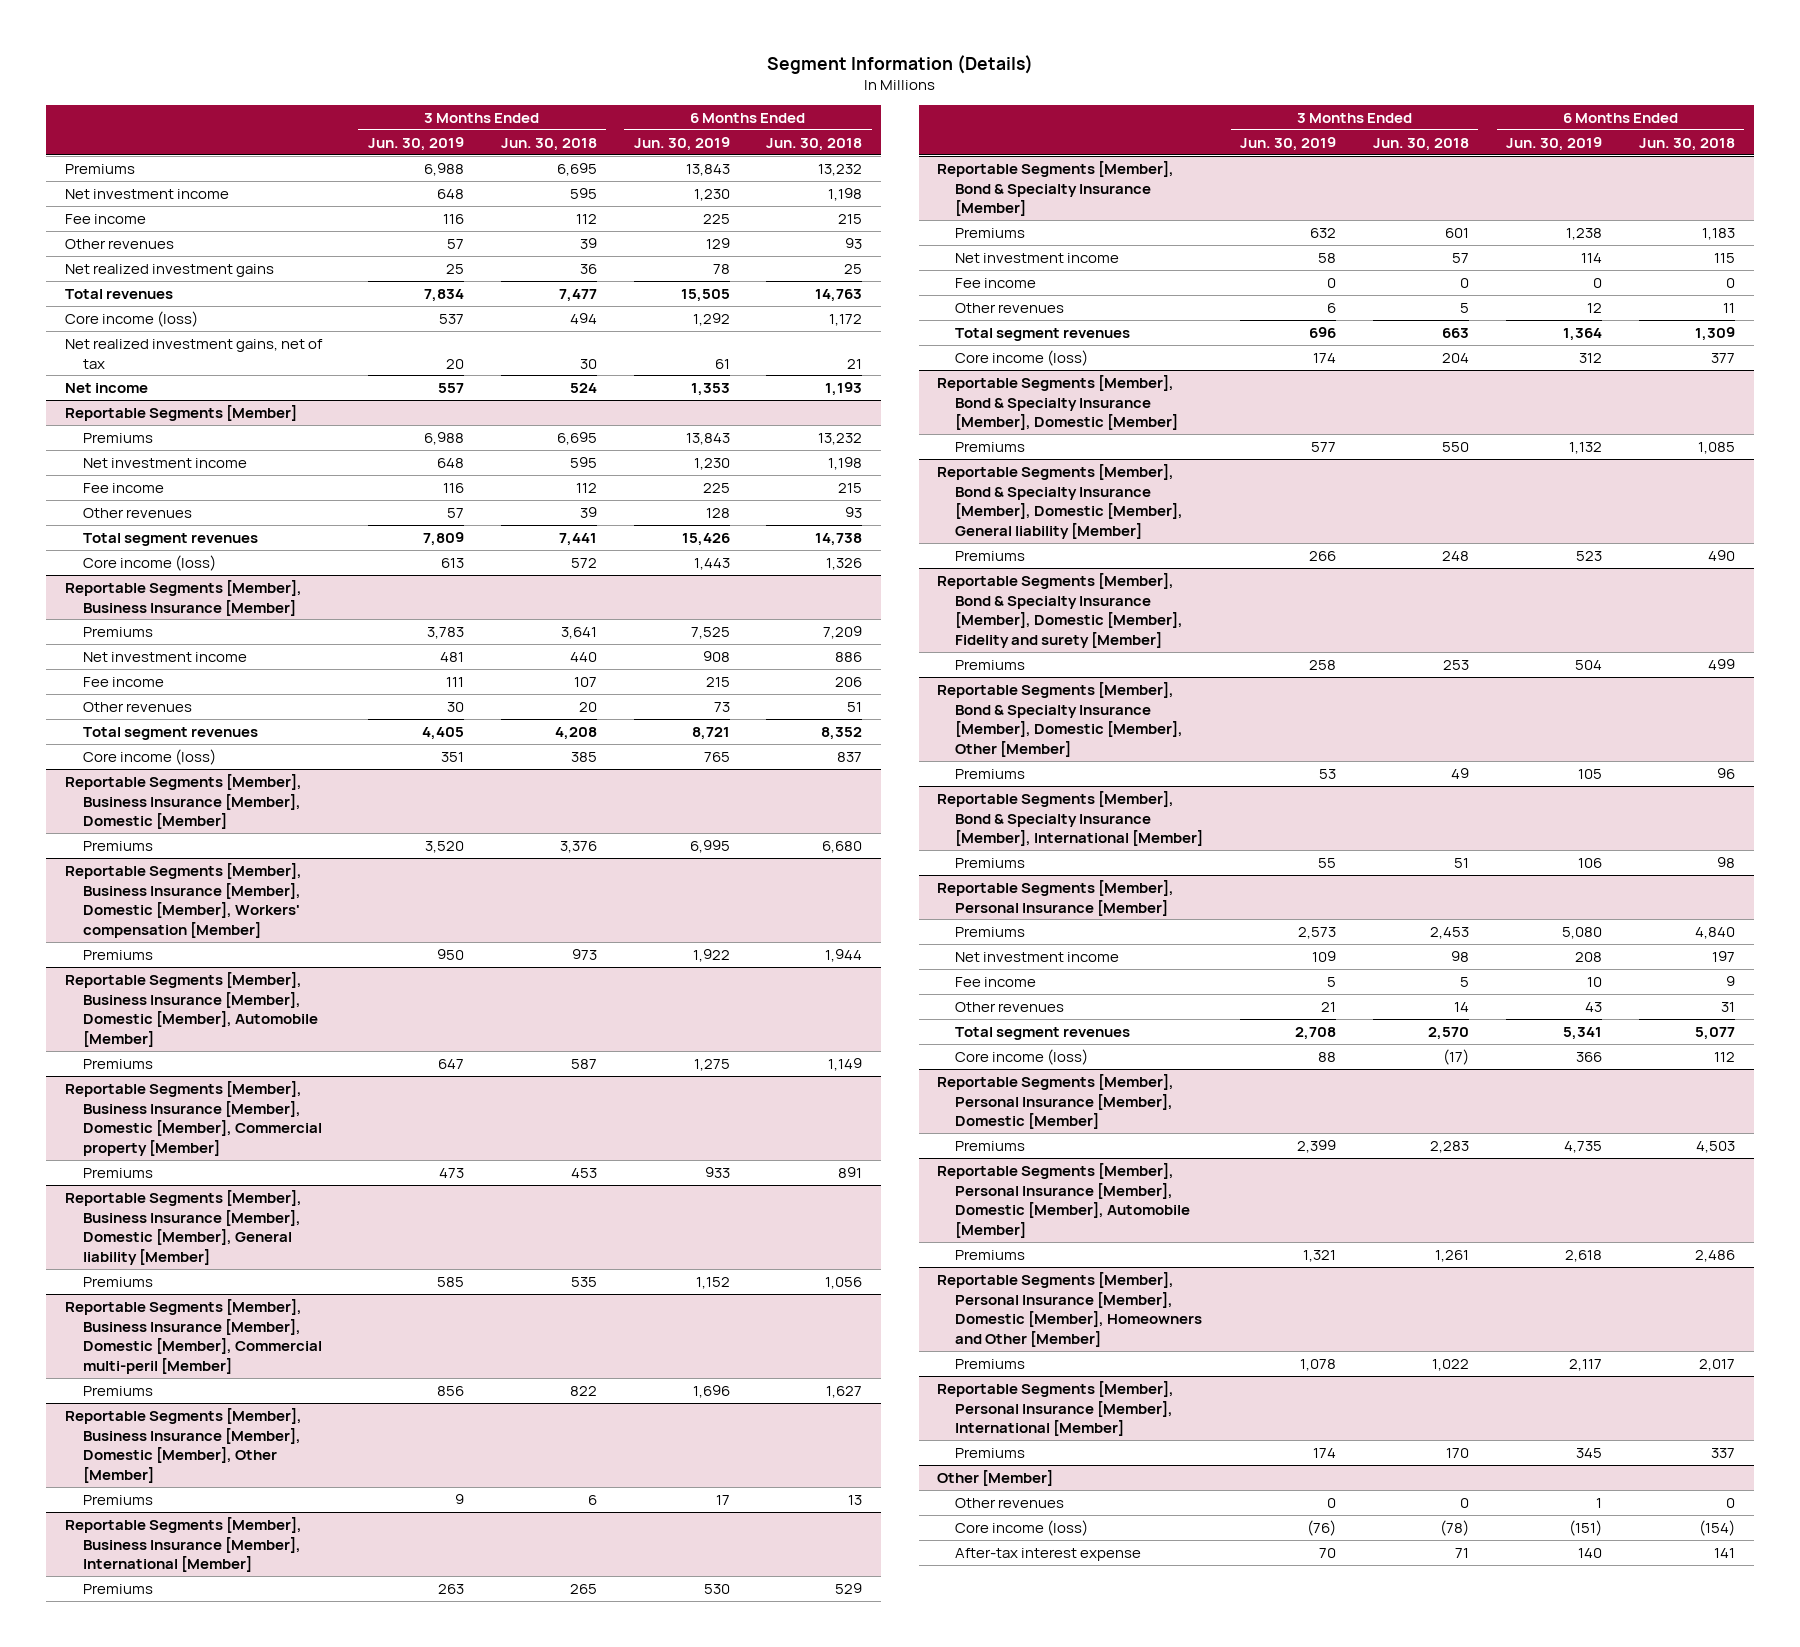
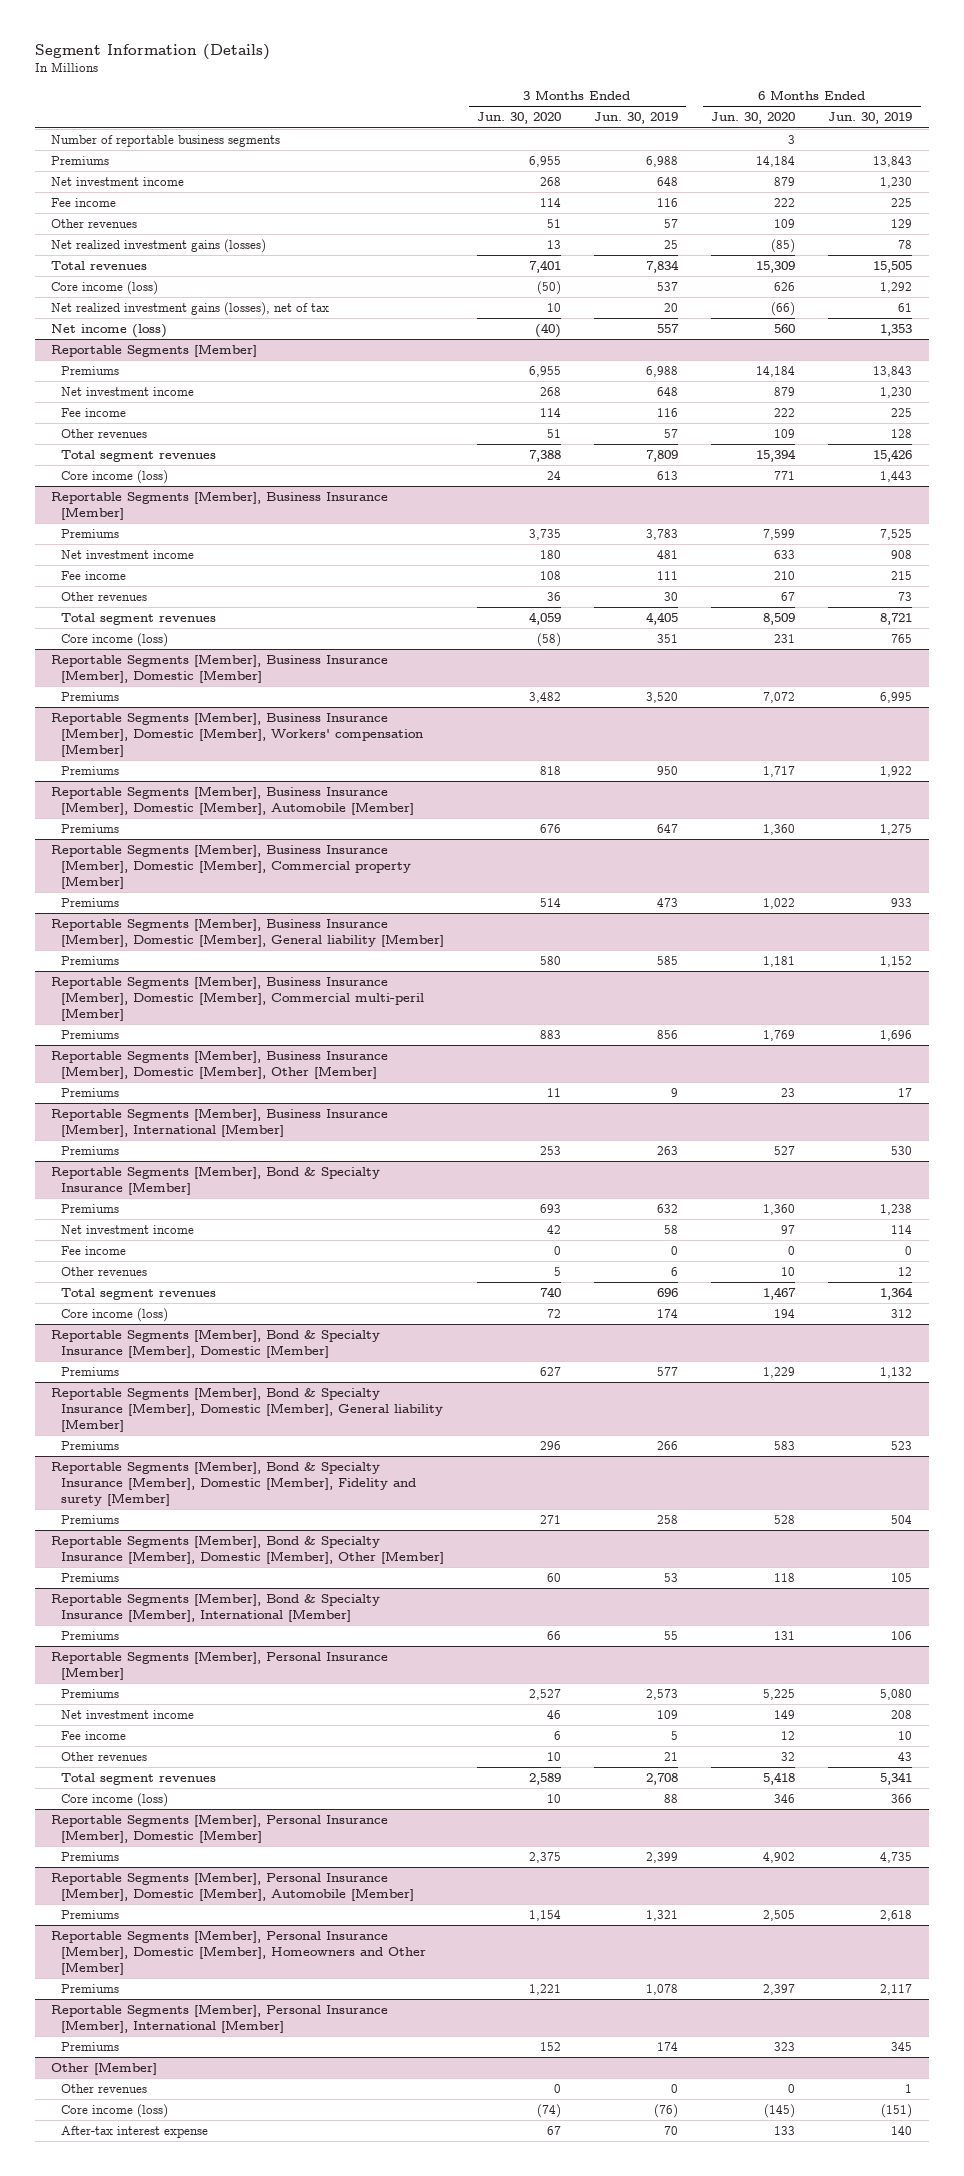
[500,137,597,151] Jun. 30, 2018 -> none
[766,137,863,151] Jun. 30, 2018 -> none
none -> [476,112,561,125] Jun. 30, 2020
none -> [711,112,796,125] Jun. 30, 2020
none -> [51,135,281,148] Number of reportable business segments
[64,263,274,277] Net realized investment gains -> [51,239,267,254] Net realized investment gains (losses)
[64,338,323,369] Net realized investment gains, net of tax -> [51,302,330,317] Net realized investment gains (losses), net of tax
[64,382,148,393] Net income -> [51,324,168,339] Net income (loss)

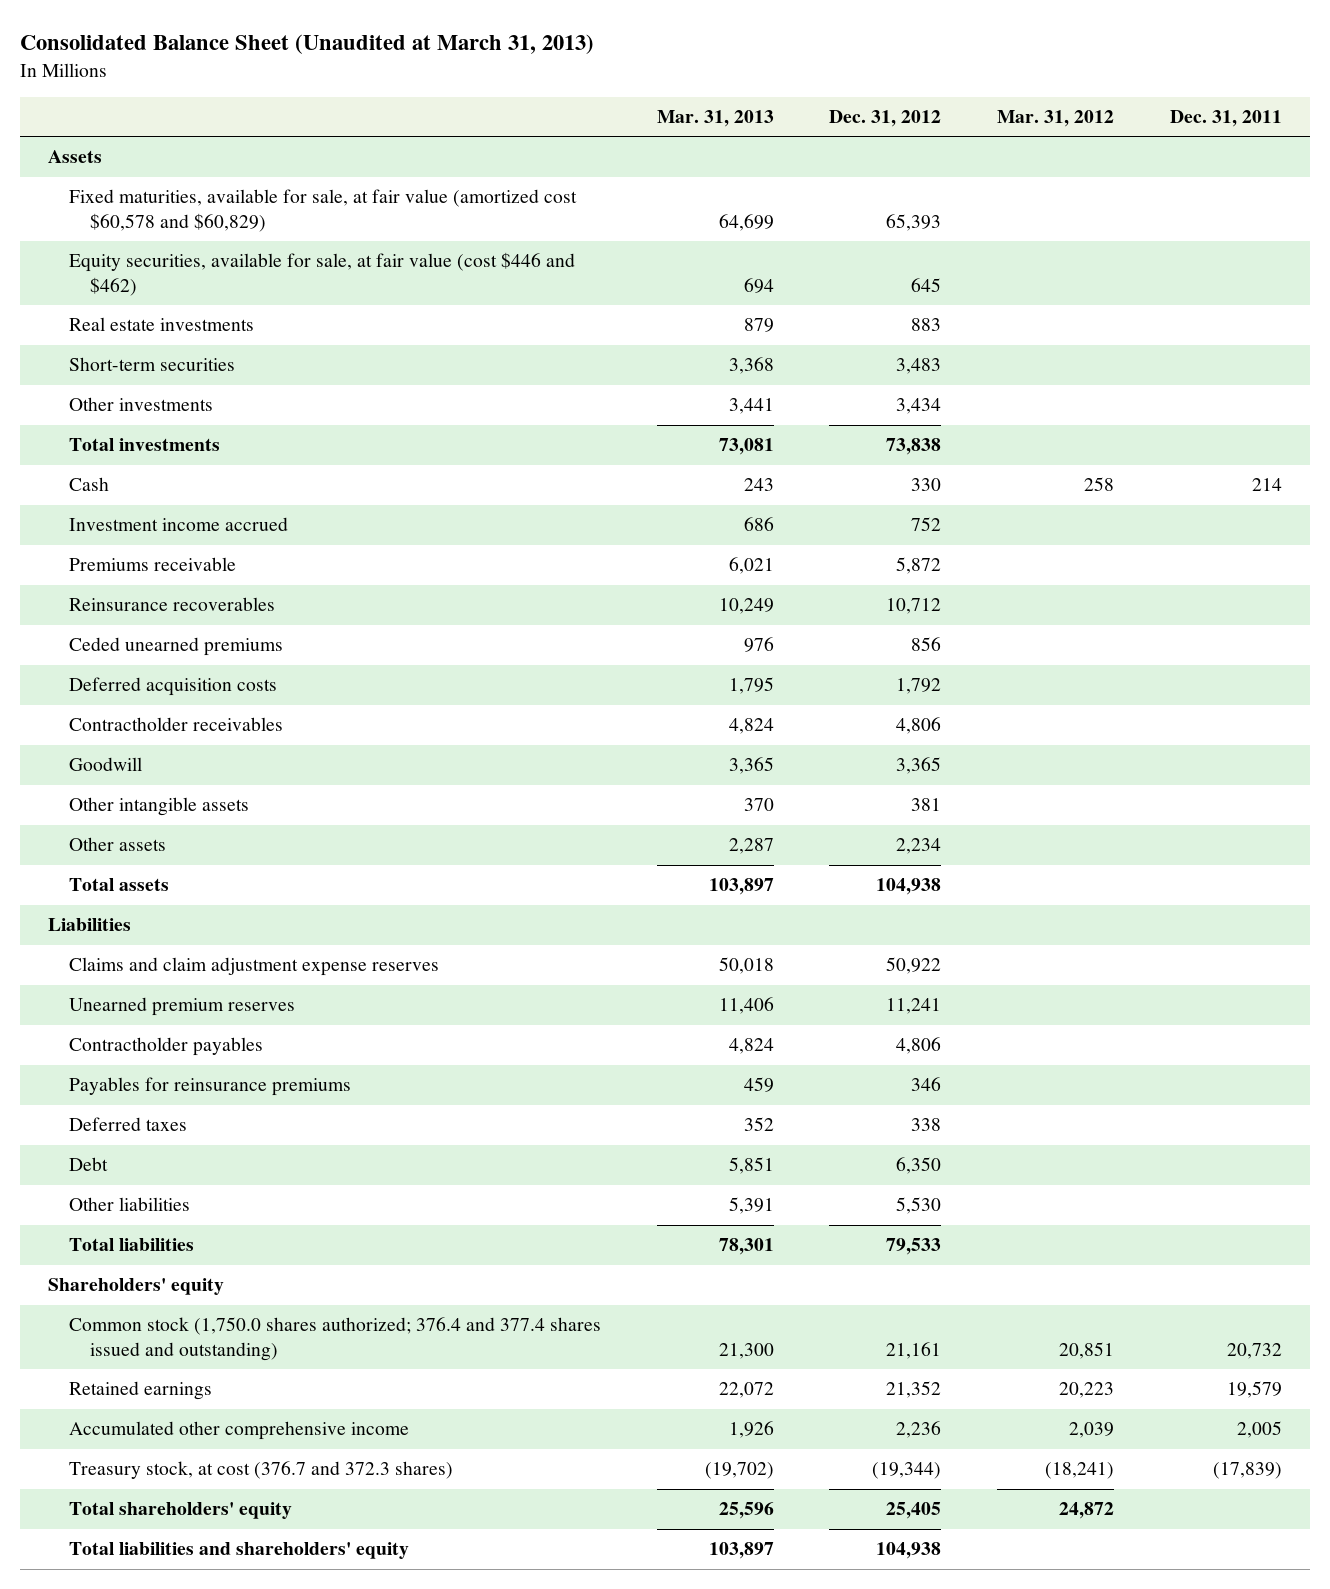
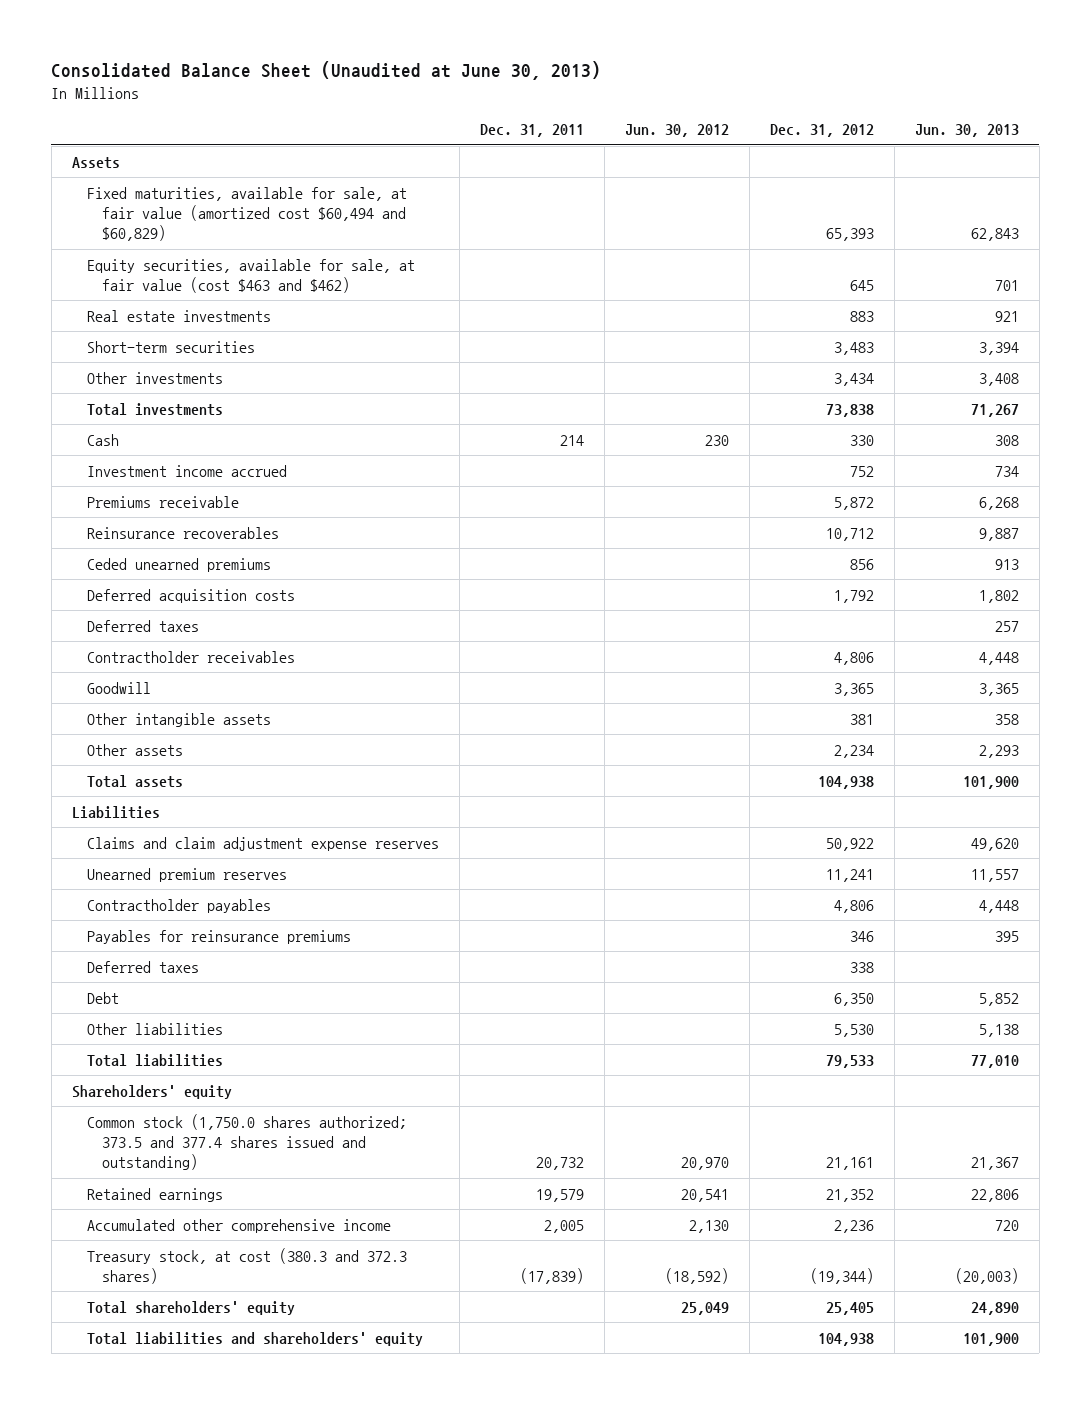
[19,34,594,55] Consolidated Balance Sheet (Unaudited at March 31, 2013) -> [51,61,602,81] Consolidated Balance Sheet (Unaudited at June 30, 2013)
[656,110,774,128] Mar. 31, 2013 -> none
[997,110,1115,128] Mar. 31, 2012 -> none
none -> [624,124,729,138] Jun. 30, 2012
none -> [914,124,1019,138] Jun. 30, 2013
[68,189,577,232] Fixed maturities, available for sale, at fair value (amortized cost $60,578 and $60,829) -> [86,186,407,242] Fixed maturities, available for sale, at fair value (amortized cost $60,494 and $60,829)
[68,252,575,296] Equity securities, available for sale, at fair value (cost $446 and $462) -> [86,258,415,293] Equity securities, available for sale, at fair value (cost $463 and $462)
none -> [86,619,199,632] Deferred taxes
[68,1317,601,1361] Common stock (1,750.0 shares authorized; 376.4 and 377.4 shares issued and outstanding) -> [86,1113,407,1171] Common stock (1,750.0 shares authorized; 373.5 and 377.4 shares issued and outstanding)
[68,1461,453,1480] Treasury stock, at cost (376.7 and 372.3 shares) -> [86,1247,407,1284] Treasury stock, at cost (380.3 and 372.3 shares)

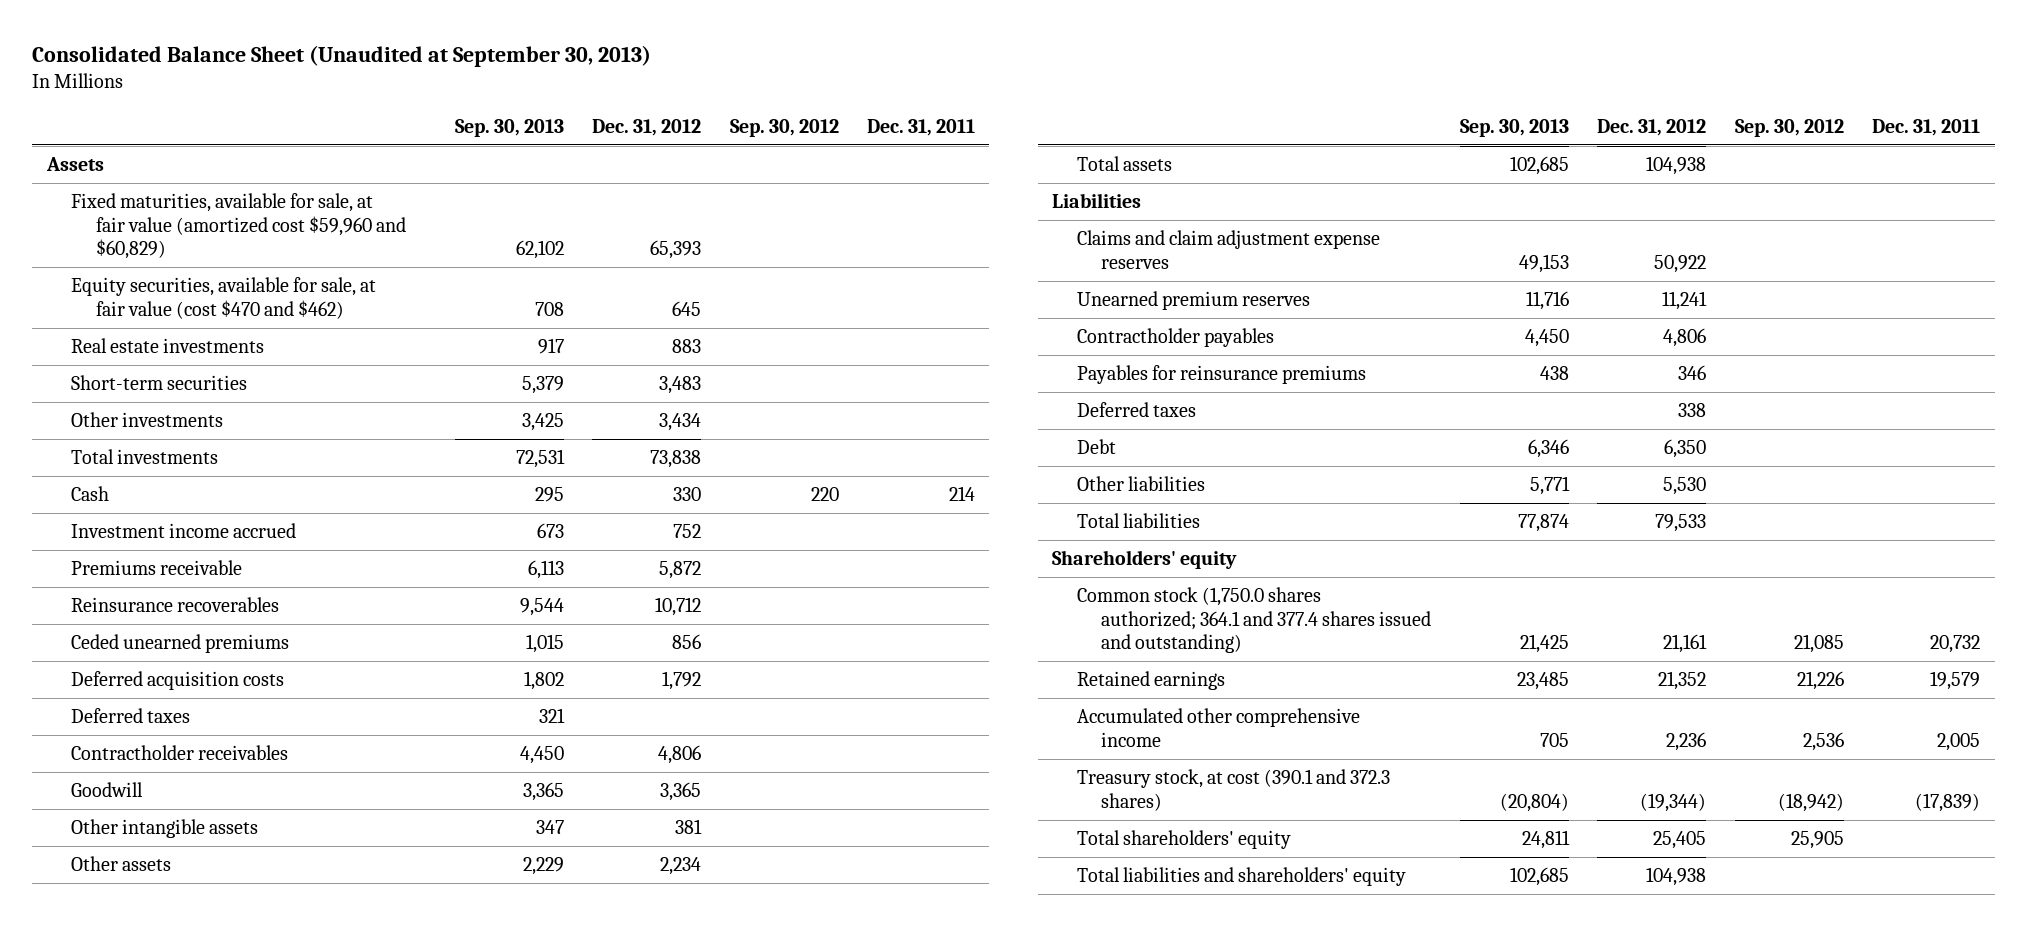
[51,61,602,81] Consolidated Balance Sheet (Unaudited at June 30, 2013) -> [32,45,652,68] Consolidated Balance Sheet (Unaudited at September 30, 2013)
[624,124,729,138] Jun. 30, 2012 -> none
[914,124,1019,138] Jun. 30, 2013 -> none
none -> [454,118,564,137] Sep. 30, 2013
none -> [729,118,839,137] Sep. 30, 2012
[86,186,407,242] Fixed maturities, available for sale, at fair value (amortized cost $60,494 and $60,829) -> [71,193,407,260] Fixed maturities, available for sale, at fair value (amortized cost $59,960 and $60,829)
[86,258,415,293] Equity securities, available for sale, at fair value (cost $463 and $462) -> [71,277,377,319] Equity securities, available for sale, at fair value (cost $470 and $462)
[86,1113,407,1171] Common stock (1,750.0 shares authorized; 373.5 and 377.4 shares issued and outstanding) -> [1076,587,1432,654] Common stock (1,750.0 shares authorized; 364.1 and 377.4 shares issued and outstanding)
[86,1247,407,1284] Treasury stock, at cost (380.3 and 372.3 shares) -> [1076,769,1390,811] Treasury stock, at cost (390.1 and 372.3 shares)

